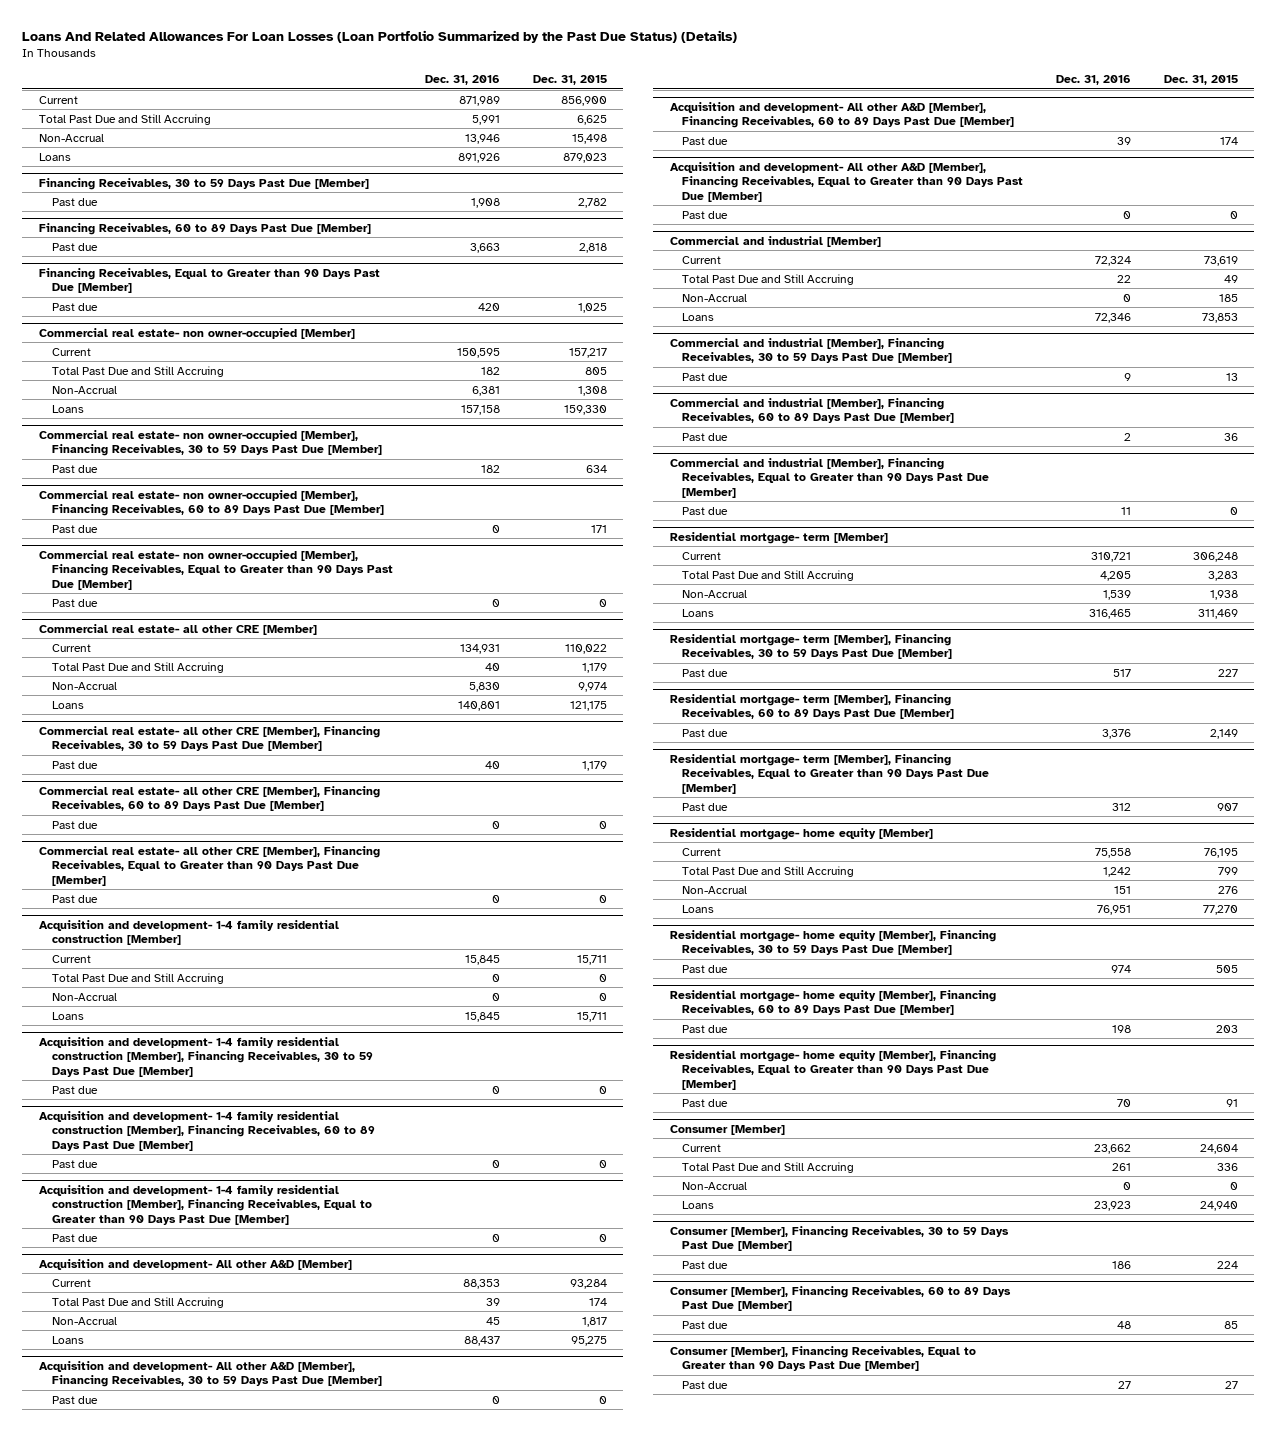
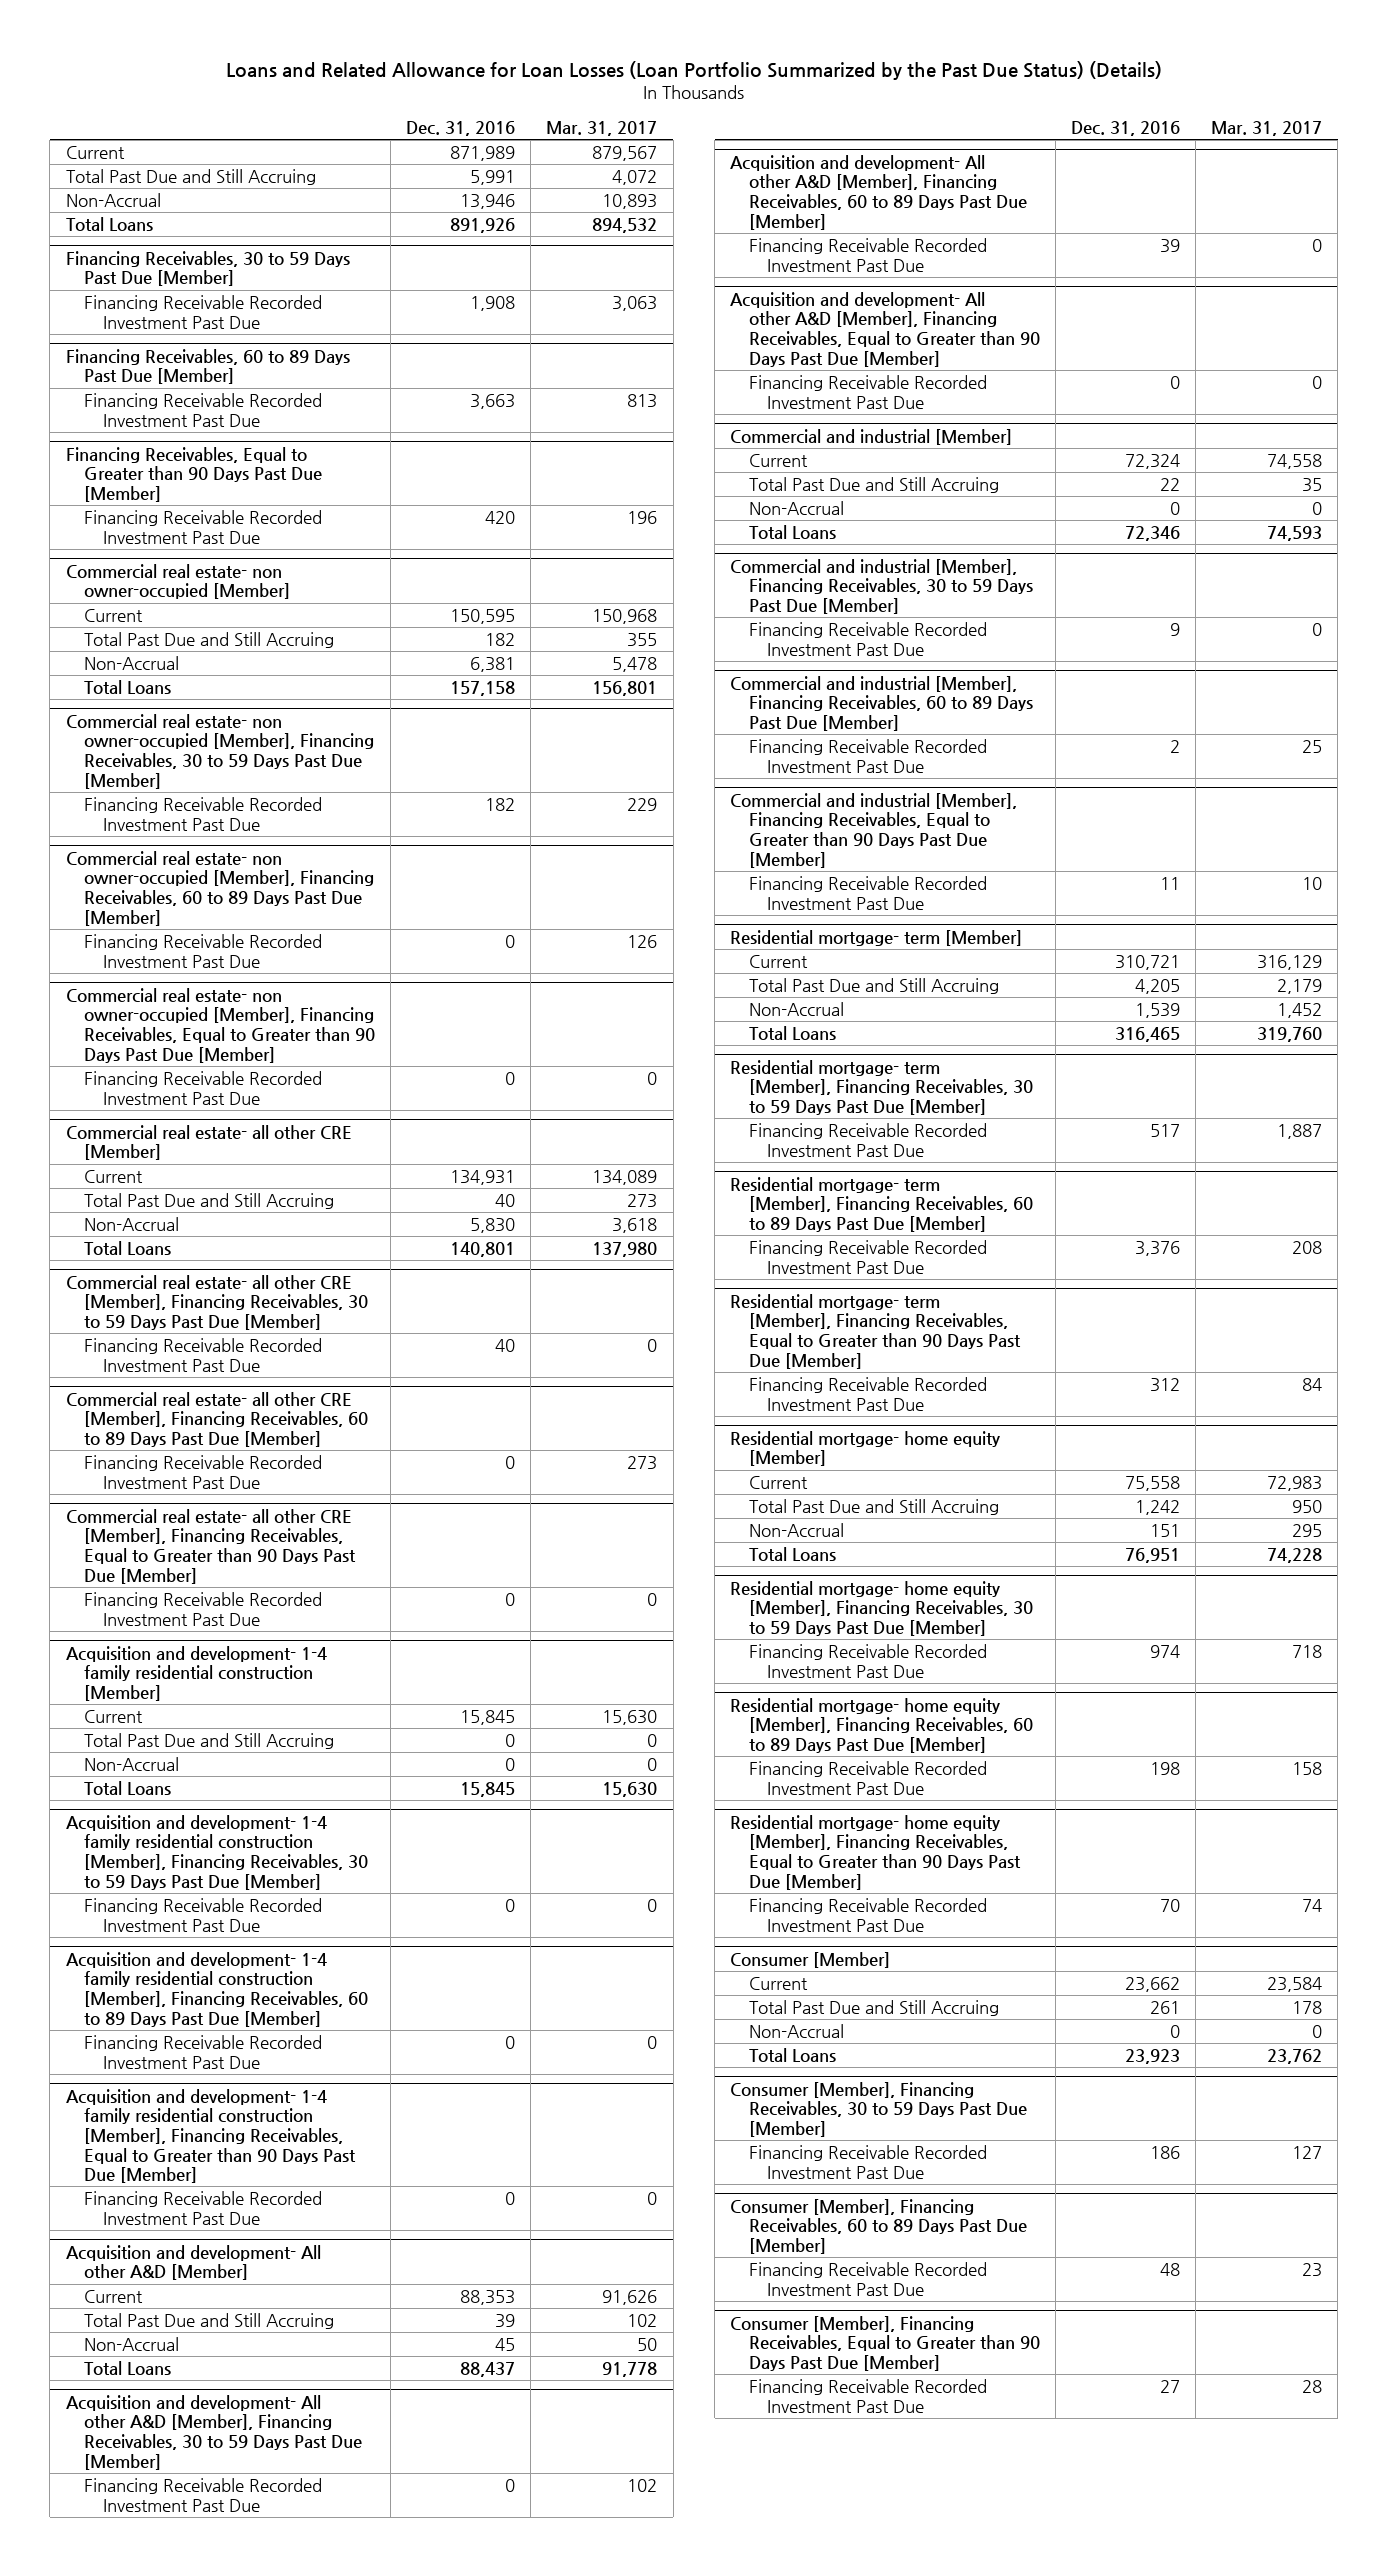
[22,30,738,44] Loans And Related Allowances For Loan Losses (Loan Portfolio Summarized by the Past Due Status) (Details) -> [225,60,1162,80] Loans and Related Allowance for Loan Losses (Loan Portfolio Summarized by the Past Due Status) (Details)
[532,75,607,86] Dec. 31, 2015 -> none
none -> [546,121,658,137] Mar. 31, 2017
[38,152,71,161] Loans -> [65,217,153,232] Total Loans
[51,197,98,206] Past due -> [84,295,323,329] Financing Receivable Recorded Investment Past Due
[51,242,98,251] Past due -> [84,393,323,427] Financing Receivable Recorded Investment Past Due
[51,302,98,311] Past due -> [84,510,323,544] Financing Receivable Recorded Investment Past Due
[51,404,84,413] Loans -> [84,680,172,695] Total Loans
[51,464,98,473] Past due -> [84,797,323,831] Financing Receivable Recorded Investment Past Due
[51,524,98,533] Past due -> [84,934,323,968] Financing Receivable Recorded Investment Past Due
[51,598,98,607] Past due -> [84,1071,323,1105] Financing Receivable Recorded Investment Past Due
[51,700,84,709] Loans -> [84,1241,172,1256] Total Loans
[51,760,98,769] Past due -> [84,1338,323,1372] Financing Receivable Recorded Investment Past Due
[51,820,98,829] Past due -> [84,1455,323,1489] Financing Receivable Recorded Investment Past Due
[51,894,98,903] Past due -> [84,1592,323,1626] Financing Receivable Recorded Investment Past Due
[51,1011,84,1020] Loans -> [84,1781,172,1796] Total Loans
[51,1085,98,1094] Past due -> [84,1898,323,1932] Financing Receivable Recorded Investment Past Due
[51,1159,98,1168] Past due -> [84,2035,323,2069] Financing Receivable Recorded Investment Past Due
[51,1233,98,1242] Past due -> [84,2191,323,2225] Financing Receivable Recorded Investment Past Due
[51,1335,84,1344] Loans -> [84,2361,172,2376] Total Loans
[51,1395,98,1404] Past due -> [84,2478,323,2512] Financing Receivable Recorded Investment Past Due
[682,136,729,145] Past due -> [748,238,987,272] Financing Receivable Recorded Investment Past Due
[682,210,729,219] Past due -> [748,375,987,409] Financing Receivable Recorded Investment Past Due
[682,312,715,321] Loans -> [748,525,836,540] Total Loans
[682,372,729,381] Past due -> [748,622,987,656] Financing Receivable Recorded Investment Past Due
[682,432,729,441] Past due -> [748,739,987,773] Financing Receivable Recorded Investment Past Due
[682,506,729,515] Past due -> [748,876,987,910] Financing Receivable Recorded Investment Past Due
[682,608,715,617] Loans -> [748,1026,836,1041] Total Loans
[682,668,729,677] Past due -> [748,1123,987,1157] Financing Receivable Recorded Investment Past Due
[682,728,729,737] Past due -> [748,1240,987,1274] Financing Receivable Recorded Investment Past Due
[682,802,729,811] Past due -> [748,1377,987,1411] Financing Receivable Recorded Investment Past Due
[682,904,715,913] Loans -> [748,1547,836,1562] Total Loans
[682,964,729,973] Past due -> [748,1644,987,1678] Financing Receivable Recorded Investment Past Due
[682,1024,729,1033] Past due -> [748,1761,987,1795] Financing Receivable Recorded Investment Past Due
[682,1098,729,1107] Past due -> [748,1898,987,1932] Financing Receivable Recorded Investment Past Due
[682,1200,715,1209] Loans -> [748,2048,836,2063] Total Loans
[682,1260,729,1269] Past due -> [748,2145,987,2179] Financing Receivable Recorded Investment Past Due
[682,1320,729,1329] Past due -> [748,2262,987,2296] Financing Receivable Recorded Investment Past Due
[682,1380,729,1389] Past due -> [748,2379,987,2413] Financing Receivable Recorded Investment Past Due

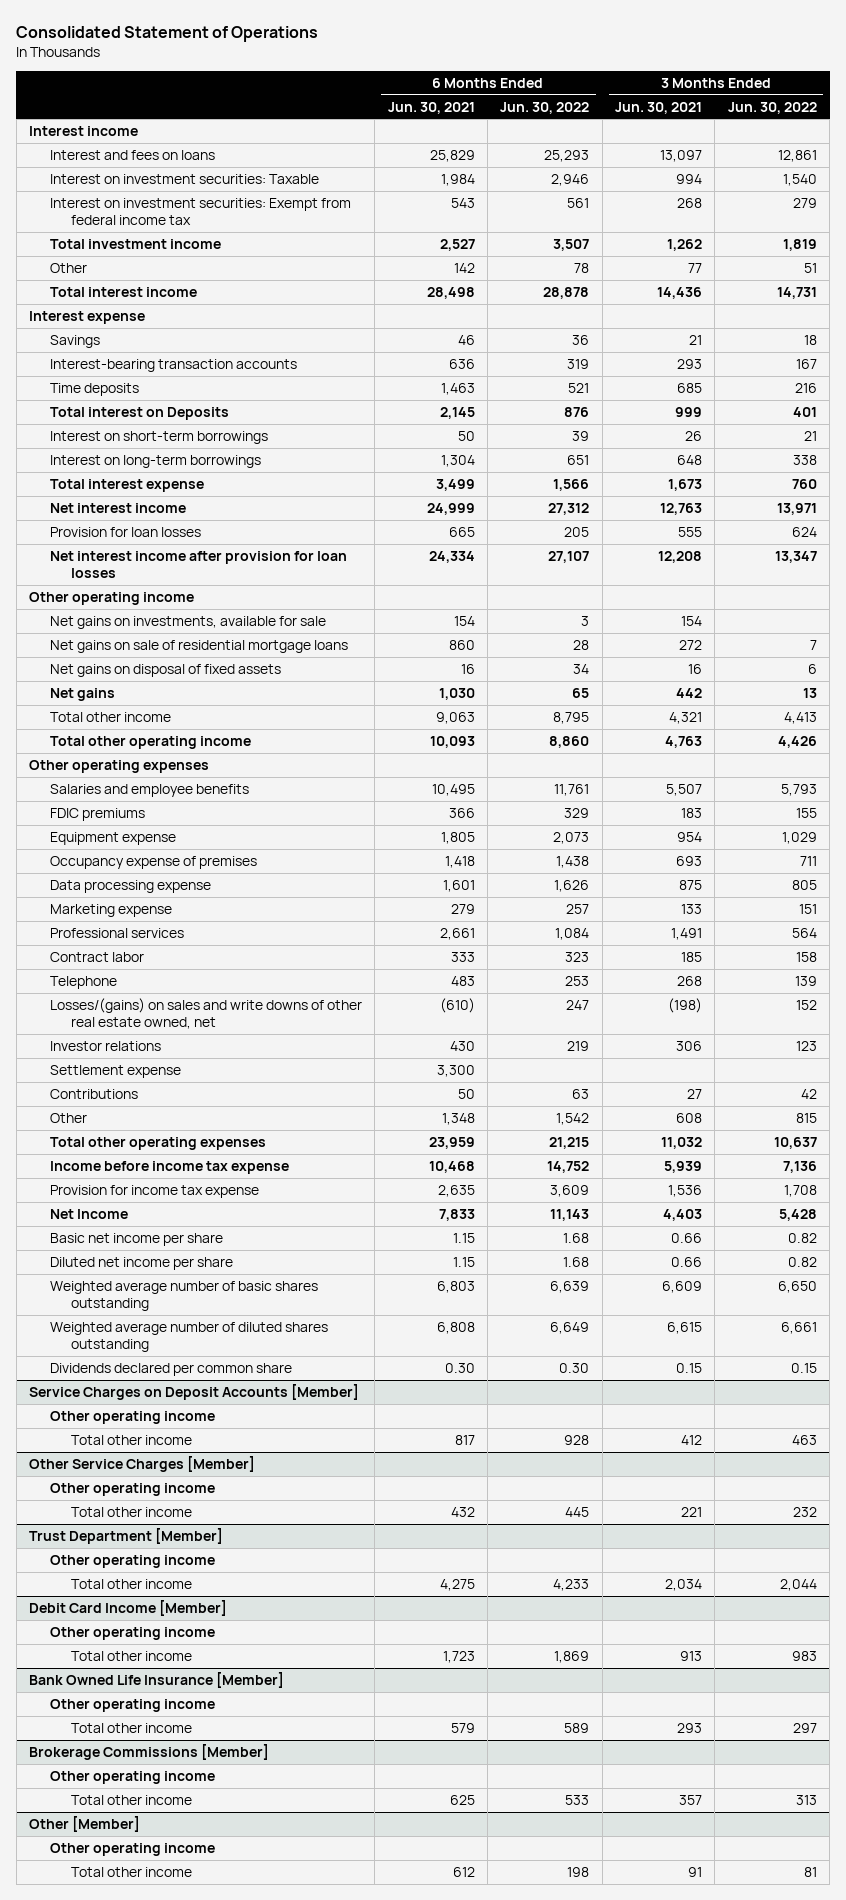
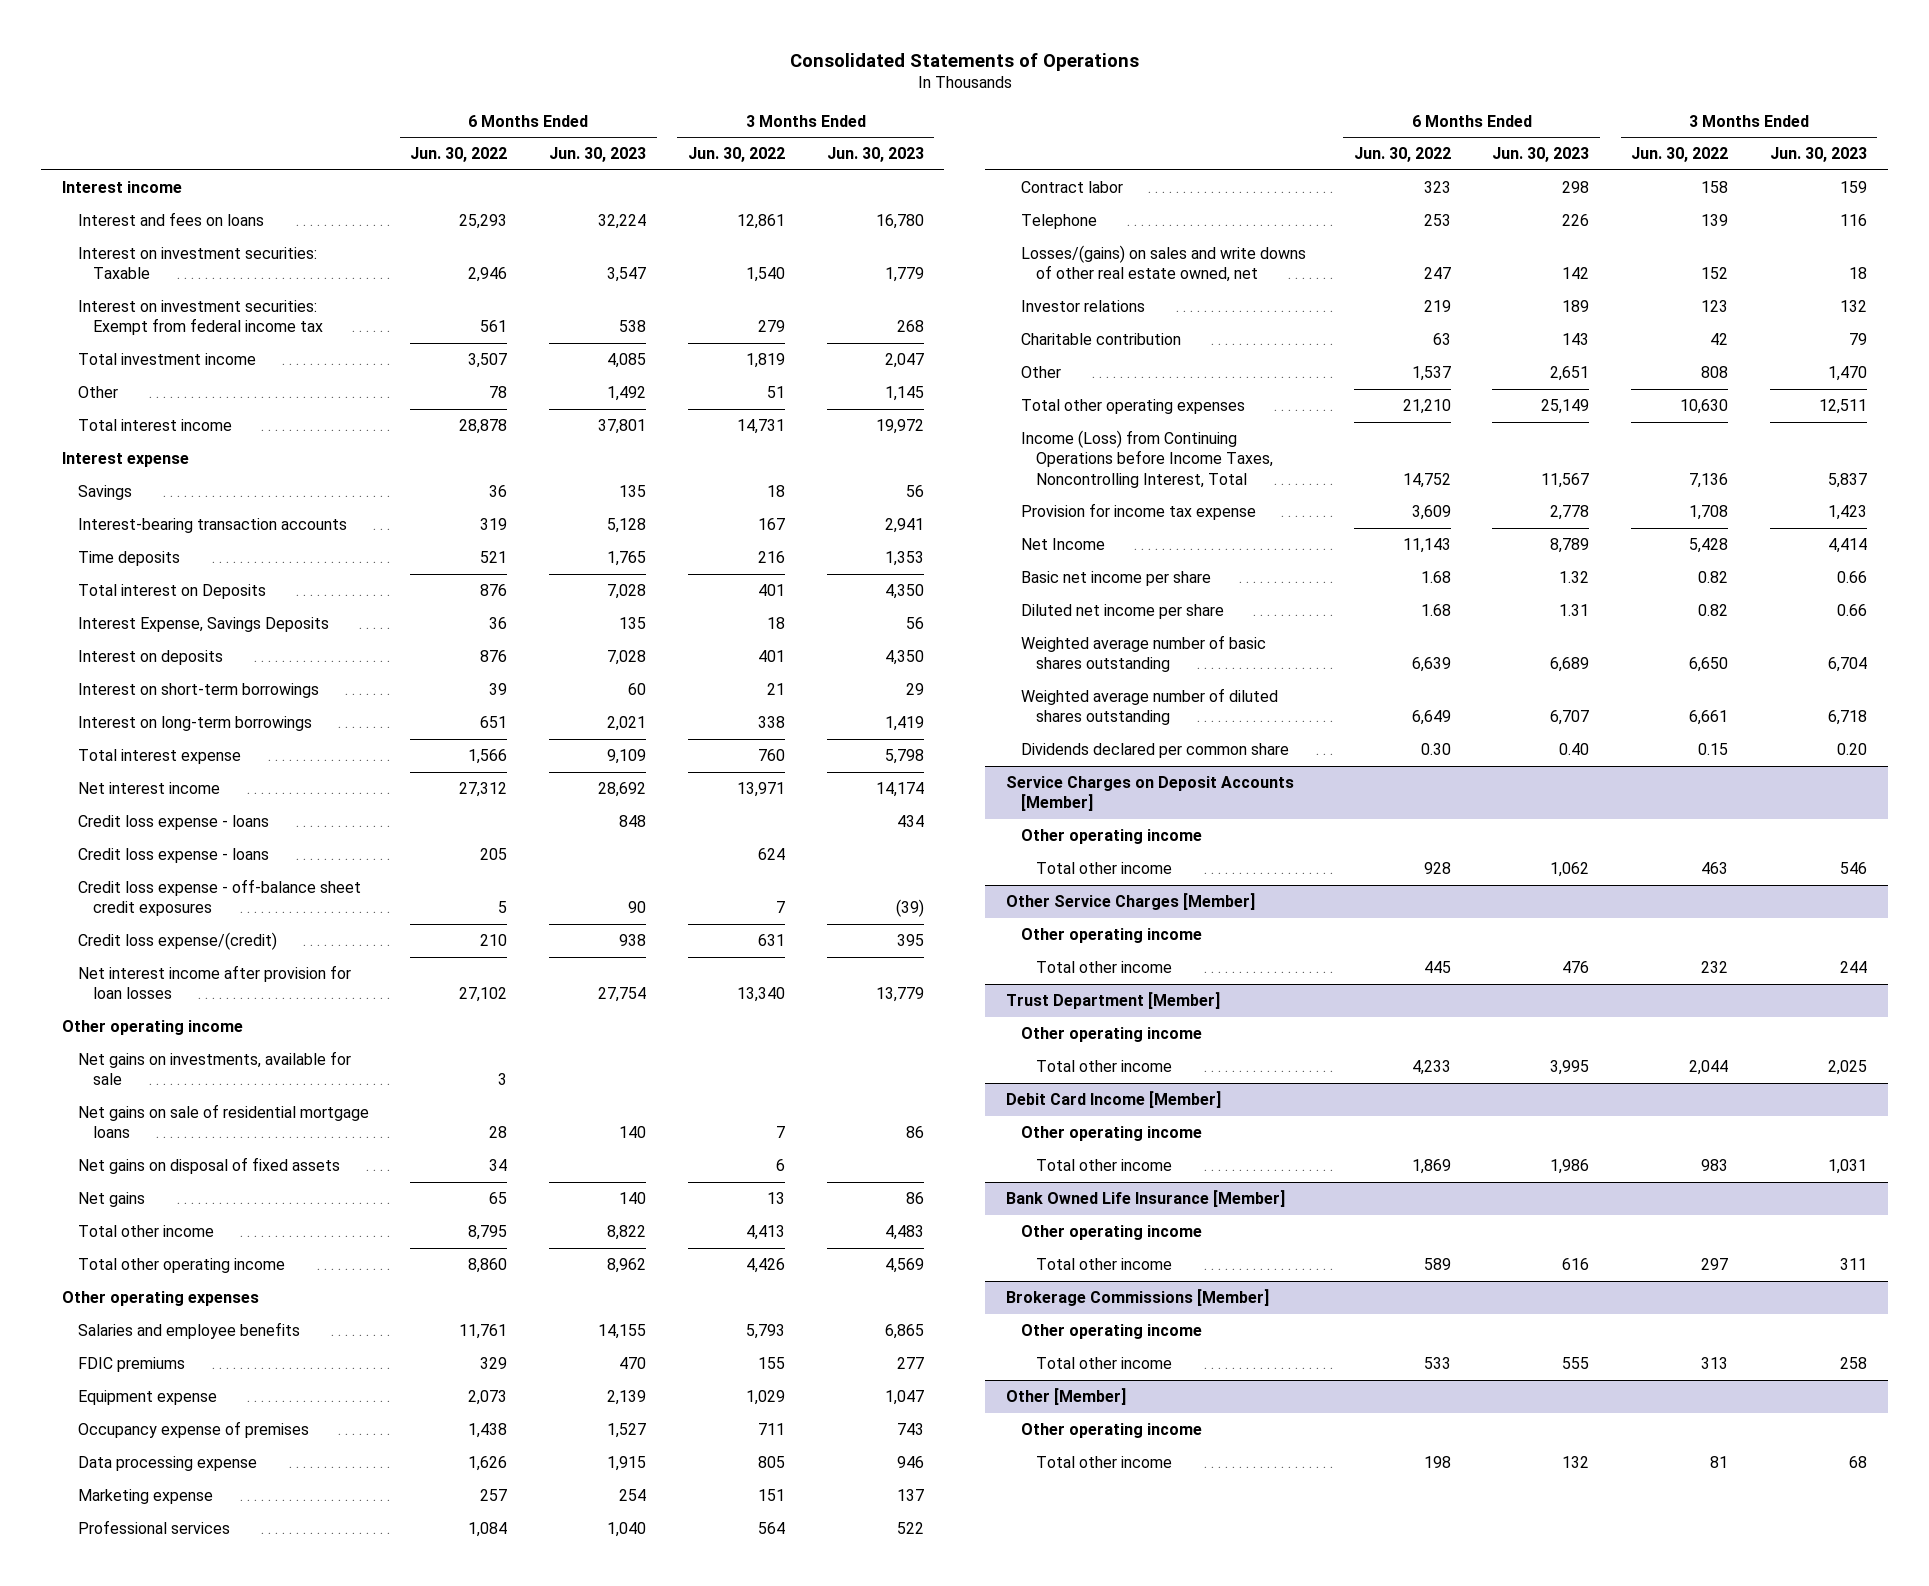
[16,25,319,42] Consolidated Statement of Operations -> [789,52,1139,71] Consolidated Statements of Operations
[387,101,475,114] Jun. 30, 2021 -> none
[615,101,703,114] Jun. 30, 2021 -> none
none -> [549,147,647,163] Jun. 30, 2023
none -> [826,147,924,163] Jun. 30, 2023
none -> [77,616,329,632] Interest Expense, Savings Deposits
none -> [77,649,223,665] Interest on deposits
none -> [77,814,269,830] Credit loss expense - loans
[49,526,201,537] Provision for loan losses -> [77,847,269,863] Credit loss expense - loans
none -> [77,878,361,917] Credit loss expense - off-balance sheet credit exposures
none -> [77,931,277,950] Credit loss expense/(credit)
[548,550,590,563] 27,107 -> [459,987,508,1003] 27,102
[774,550,817,563] 13,347 -> [736,987,785,1003] 13,340
[49,1064,181,1078] Settlement expense -> none
[49,1088,138,1099] Contributions -> [1020,332,1181,345] Charitable contribution
[556,1112,590,1125] 1,542 -> [1411,365,1451,381] 1,537
[795,1112,817,1123] 815 -> [1701,365,1729,378] 808
[549,1136,590,1149] 21,215 -> [1402,398,1451,414] 21,210
[773,1136,817,1149] 10,637 -> [1680,398,1729,414] 10,630
[49,1160,289,1174] Income before income tax expense -> [1020,429,1274,488] Income (Loss) from Continuing Operations before Income Taxes, Noncontrolling Interest, Total

